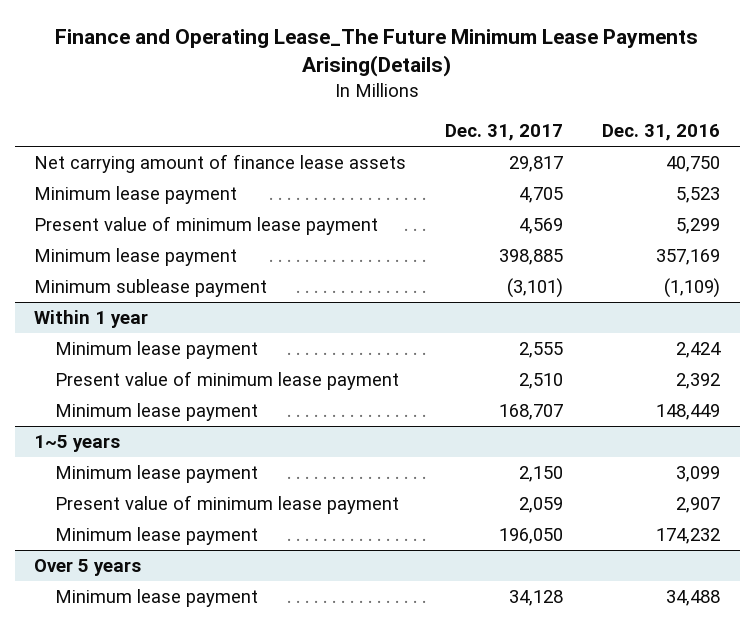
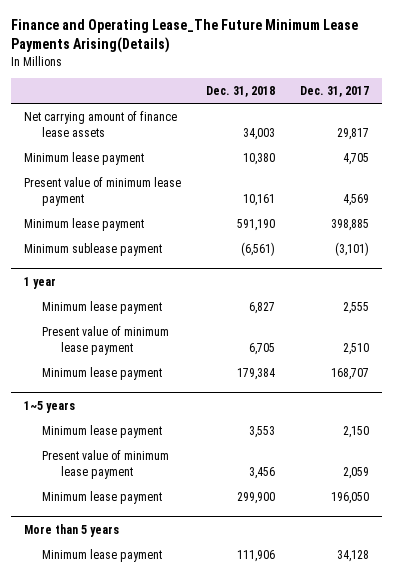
[602,124,721,142] Dec. 31, 2016 -> none
none -> [206,85,276,97] Dec. 31, 2018
[34,310,149,329] Within 1 year -> [23,276,56,289] 1 year
[34,559,142,577] Over 5 years -> [23,523,119,537] More than 5 years

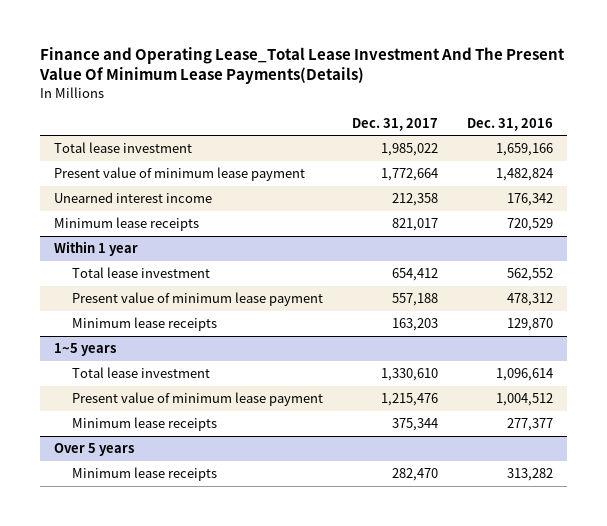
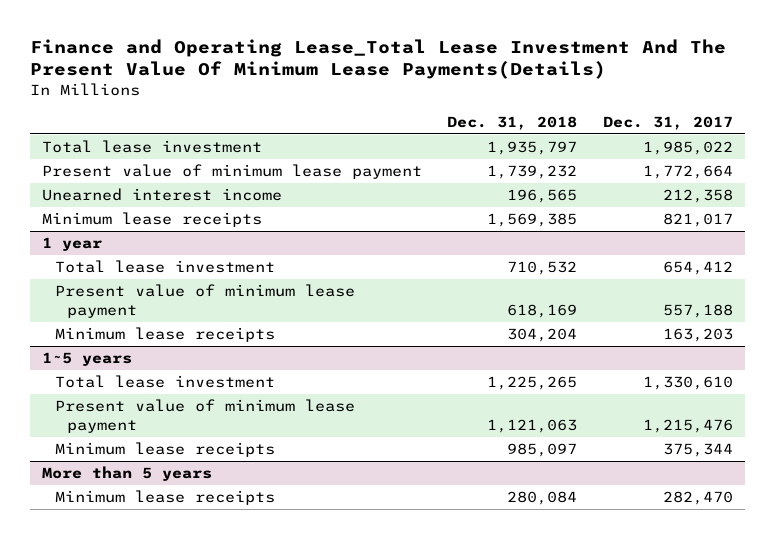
[466,117,553,131] Dec. 31, 2016 -> none
none -> [447,115,578,130] Dec. 31, 2018
[54,241,139,257] Within 1 year -> [42,237,103,252] 1 year
[54,443,135,457] Over 5 years -> [42,466,213,482] More than 5 years

